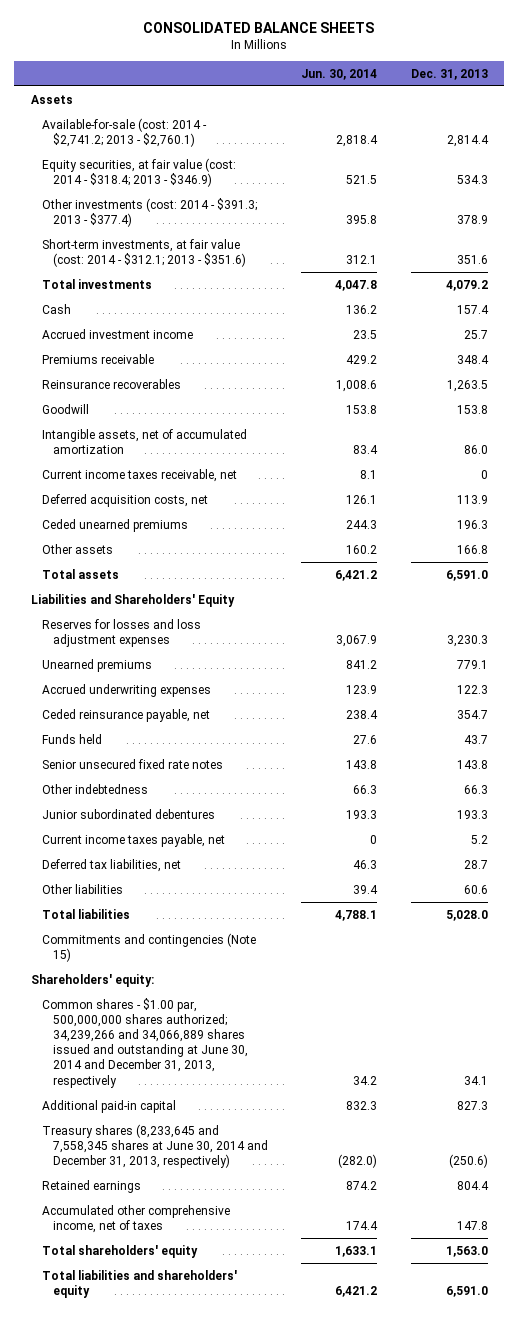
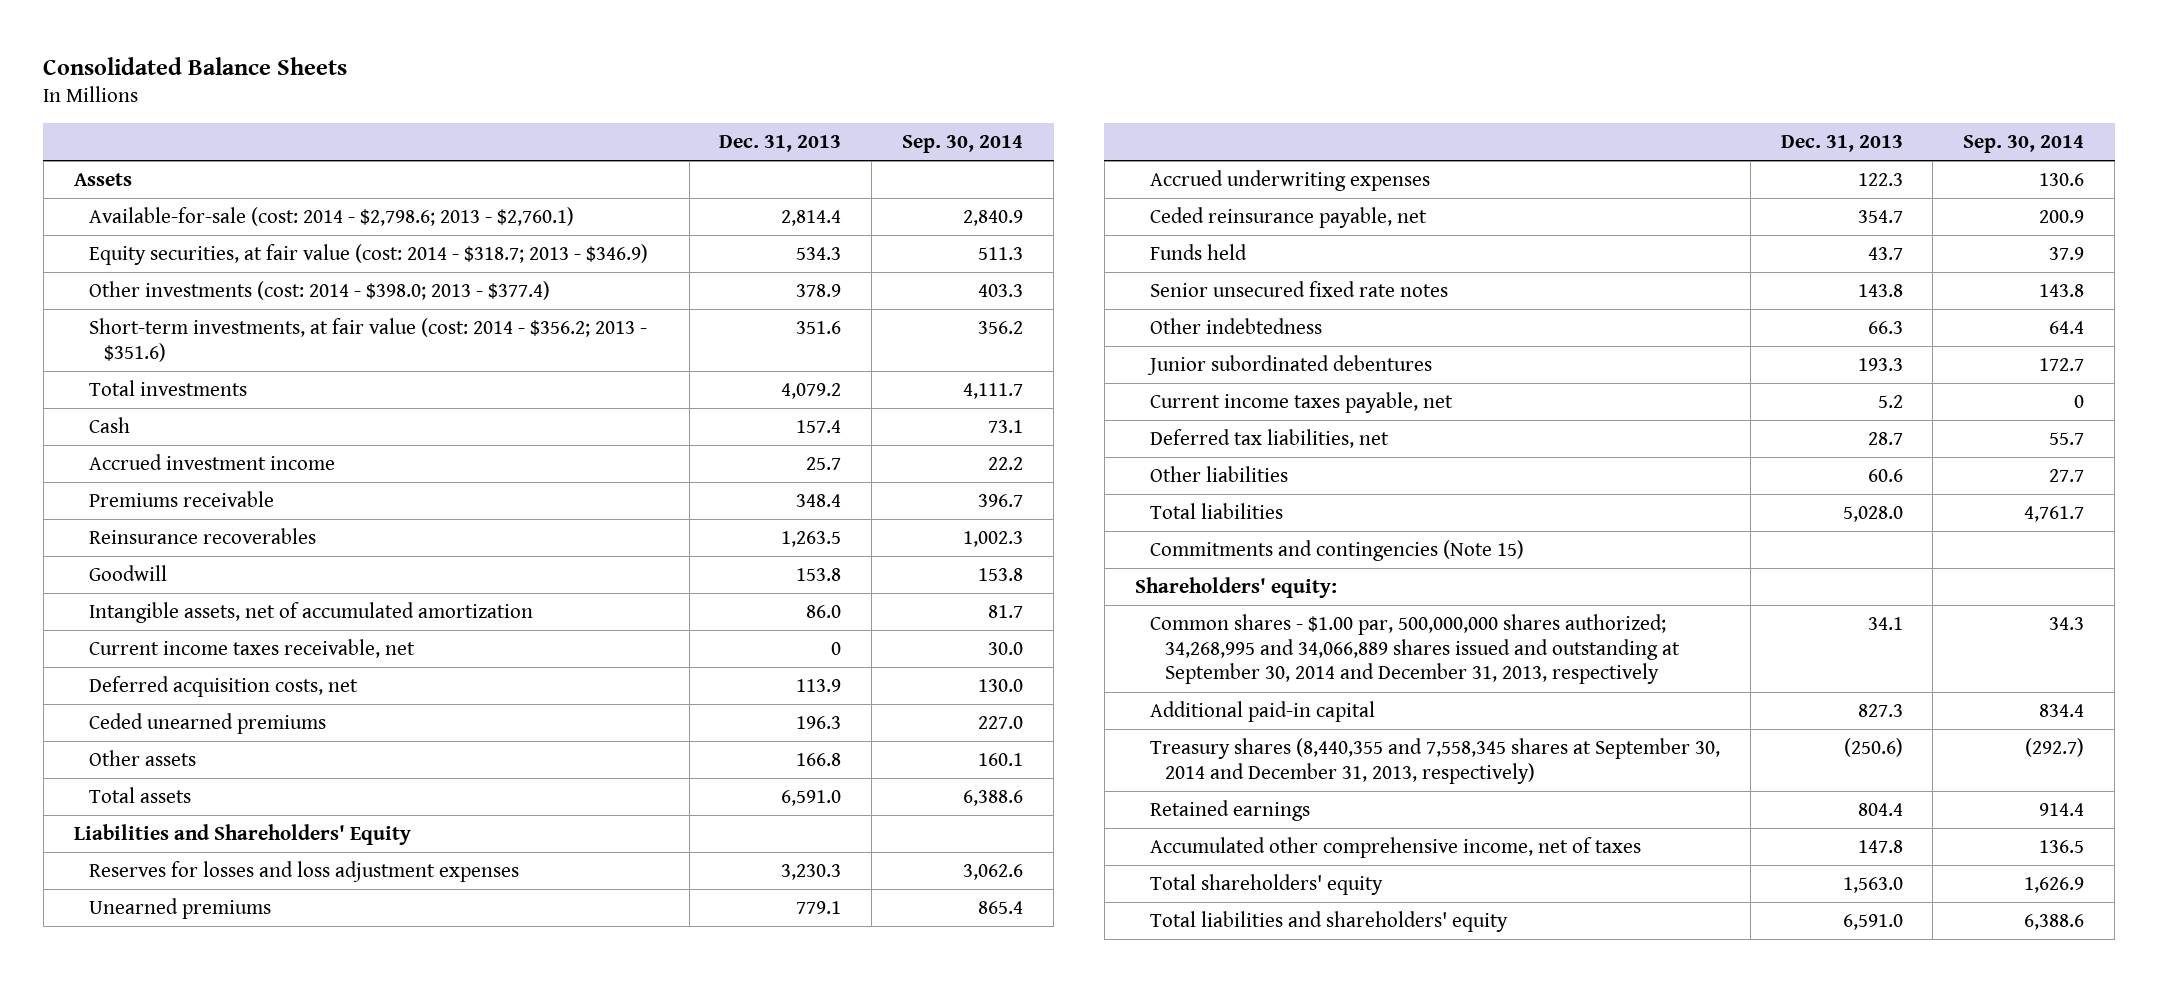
[143,22,375,34] CONSOLIDATED BALANCE SHEETS -> [43,56,348,75] Consolidated Balance Sheets
[301,68,378,80] Jun. 30, 2014 -> none
none -> [902,134,1024,153] Sep. 30, 2014
[41,117,207,147] Available-for-sale (cost: 2014 - $2,741.2; 2013 - $2,760.1) -> [88,207,574,227] Available-for-sale (cost: 2014 - $2,798.6; 2013 - $2,760.1)
[41,157,236,187] Equity securities, at fair value (cost: 2014 - $318.4; 2013 - $346.9) -> [88,244,648,266] Equity securities, at fair value (cost: 2014 - $318.7; 2013 - $346.9)
[41,197,257,227] Other investments (cost: 2014 - $391.3; 2013 - $377.4) -> [88,281,550,301] Other investments (cost: 2014 - $398.0; 2013 - $377.4)
[41,238,246,267] Short-term investments, at fair value (cost: 2014 - $312.1; 2013 - $351.6) -> [88,318,647,362] Short-term investments, at fair value (cost: 2014 - $356.2; 2013 - $351.6)
[41,997,248,1088] Common shares - $1.00 par, 500,000,000 shares authorized; 34,239,266 and 34,066,889 shares issued and outstanding at June 30, 2014 and December 31, 2013, respectively -> [1149,614,1680,685] Common shares - $1.00 par, 500,000,000 shares authorized; 34,268,995 and 34,066,889 shares issued and outstanding at September 30, 2014 and December 31, 2013, respectively
[41,1123,268,1168] Treasury shares (8,233,645 and 7,558,345 shares at June 30, 2014 and December 31, 2013, respectively) -> [1149,738,1720,784] Treasury shares (8,440,355 and 7,558,345 shares at September 30, 2014 and December 31, 2013, respectively)

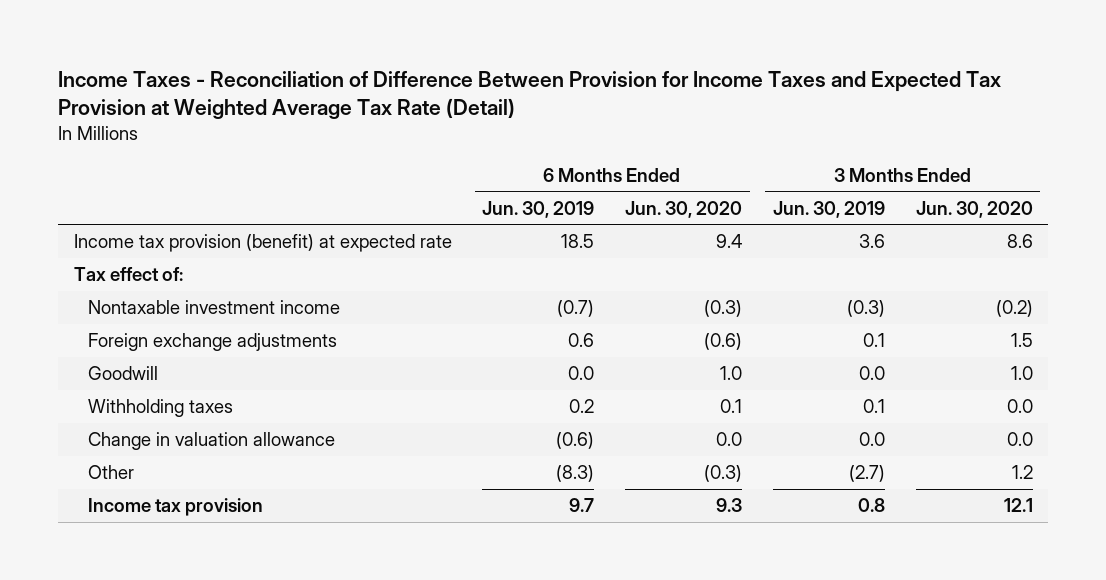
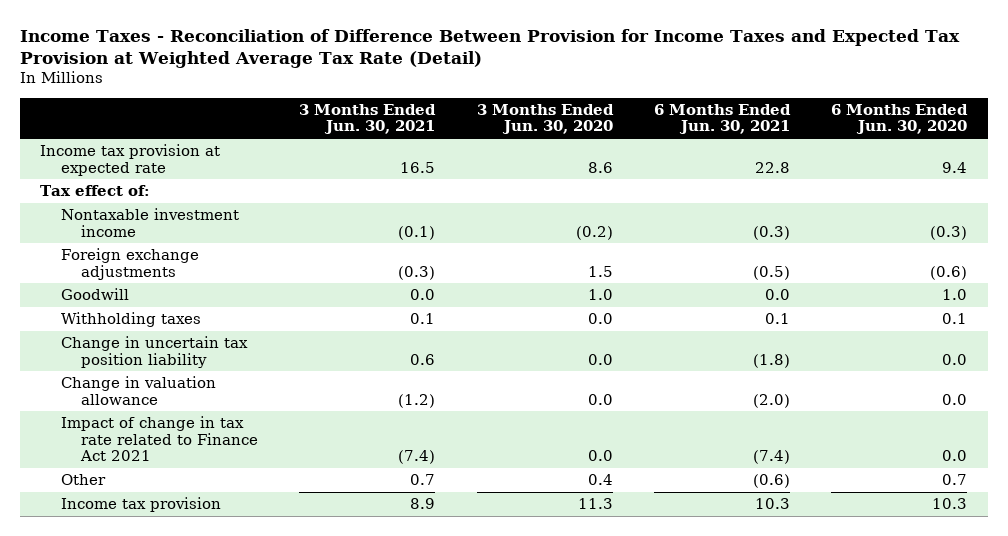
[482,200,595,218] Jun. 30, 2019 -> none
[772,200,885,218] Jun. 30, 2019 -> none
none -> [299,103,437,135] 3 Months Ended Jun. 30, 2021
none -> [654,103,792,135] 6 Months Ended Jun. 30, 2021
[73,234,452,253] Income tax provision (benefit) at expected rate -> [40,144,221,176] Income tax provision at expected rate
none -> [60,336,248,368] Change in uncertain tax position liability
none -> [60,416,259,462] Impact of change in tax rate related to Finance Act 2021
[704,465,743,483] (0.3) -> [942,474,968,486] 0.7
[1011,465,1033,480] 1.2 -> [587,474,613,486] 0.4
[716,498,743,513] 9.3 -> [932,498,968,510] 10.3
[1003,498,1033,513] 12.1 -> [577,498,613,510] 11.3

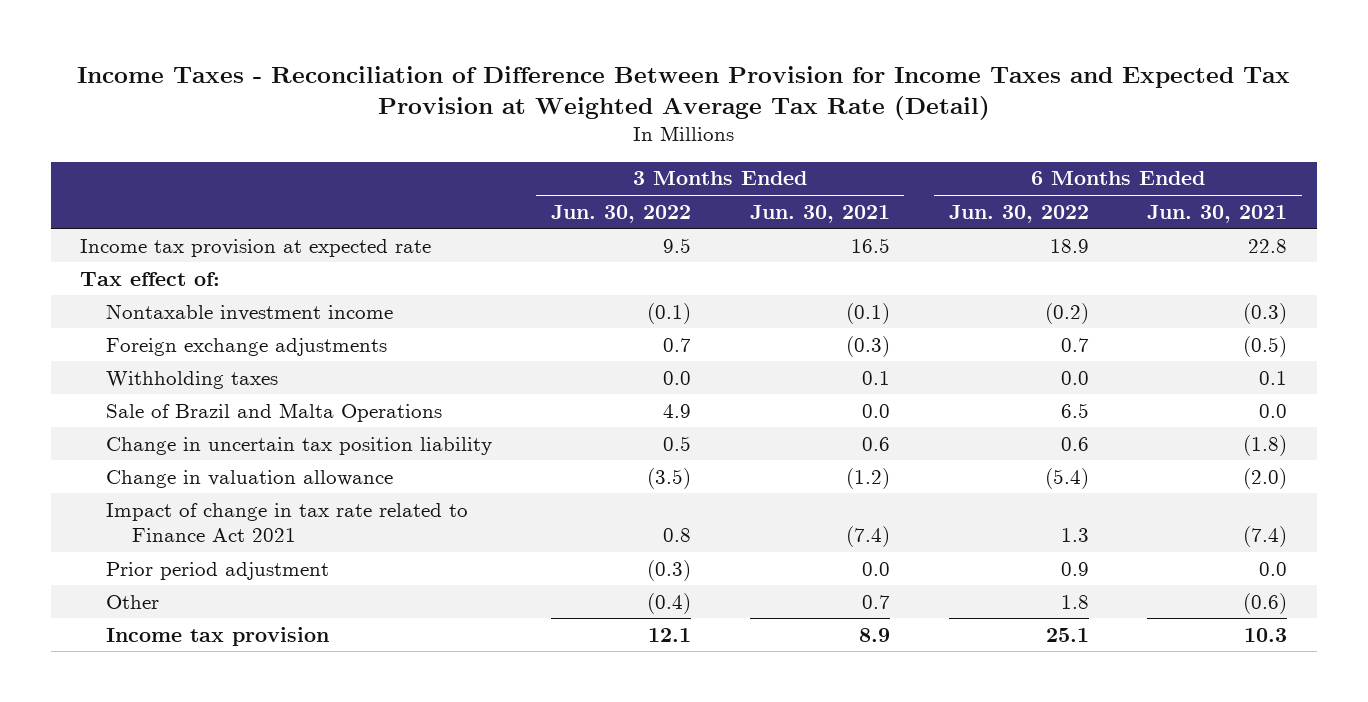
[476,103,614,135] 3 Months Ended Jun. 30, 2020 -> none
[831,103,969,135] 6 Months Ended Jun. 30, 2020 -> none
none -> [550,204,691,223] Jun. 30, 2022
none -> [948,204,1089,223] Jun. 30, 2022
[60,288,129,301] Goodwill -> none
none -> [106,402,443,422] Sale of Brazil and Malta Operations
none -> [106,561,330,580] Prior period adjustment

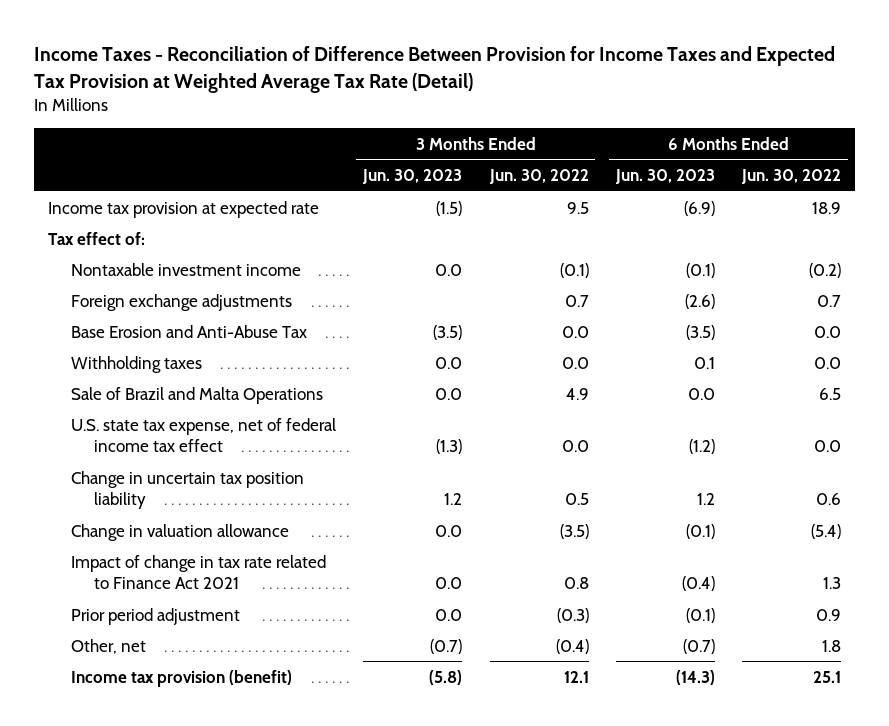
[749,204,890,223] Jun. 30, 2021 -> none
[1147,204,1288,223] Jun. 30, 2021 -> none
none -> [362,168,463,184] Jun. 30, 2023
none -> [614,168,715,184] Jun. 30, 2023
none -> [70,324,307,338] Base Erosion and Anti-Abuse Tax
none -> [70,417,336,452] U.S. state tax expense, net of federal income tax effect
[106,594,160,609] Other -> [70,638,146,654] Other, net
[106,626,330,646] Income tax provision -> [70,669,292,687] Income tax provision (benefit)

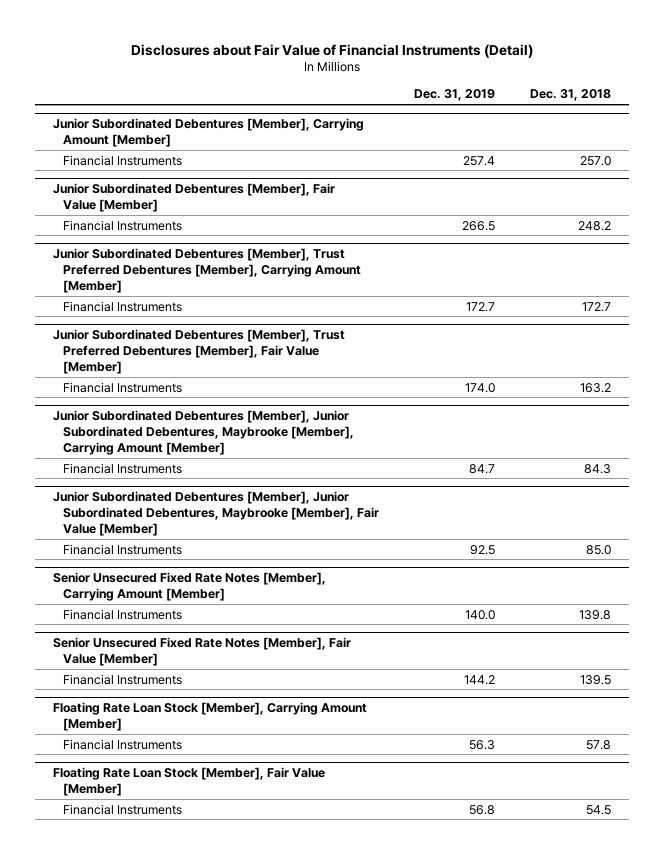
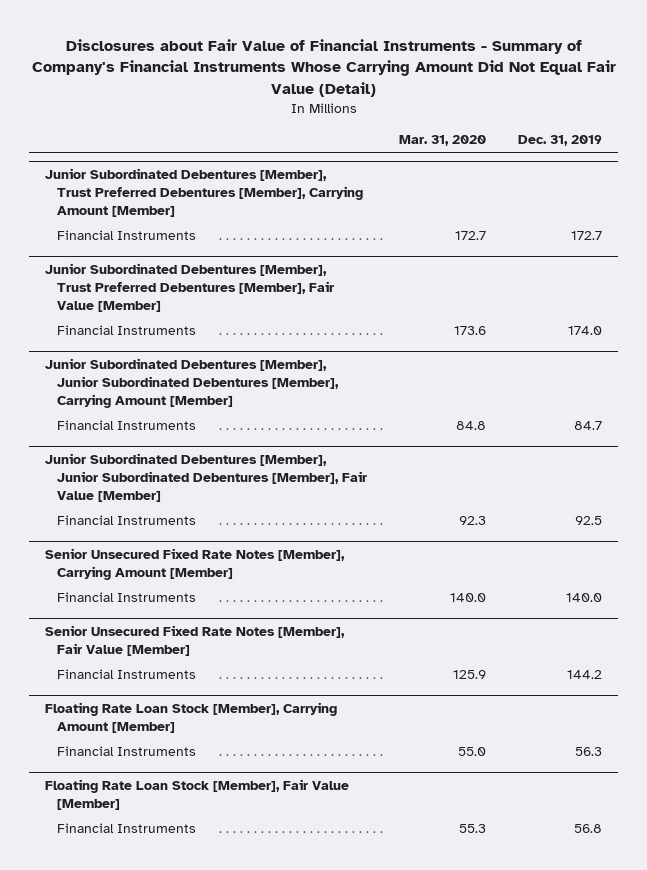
[131,43,534,58] Disclosures about Fair Value of Financial Instruments (Detail) -> [31,38,616,98] Disclosures about Fair Value of Financial Instruments - Summary of Company's Financial Instruments Whose Carrying Amount Did Not Equal Fair Value (Detail)
[530,89,612,102] Dec. 31, 2018 -> none
none -> [398,135,486,147] Mar. 31, 2020
[52,117,364,147] Junior Subordinated Debentures [Member], Carrying Amount [Member] -> none
[63,154,183,166] Financial Instruments -> none
[52,182,335,212] Junior Subordinated Debentures [Member], Fair Value [Member] -> none
[63,219,183,231] Financial Instruments -> none
[52,409,355,455] Junior Subordinated Debentures [Member], Junior Subordinated Debentures, Maybrooke [Member], Carrying Amount [Member] -> [45,358,339,409] Junior Subordinated Debentures [Member], Junior Subordinated Debentures [Member], Carrying Amount [Member]
[52,490,380,536] Junior Subordinated Debentures [Member], Junior Subordinated Debentures, Maybrooke [Member], Fair Value [Member] -> [45,453,367,503] Junior Subordinated Debentures [Member], Junior Subordinated Debentures [Member], Fair Value [Member]

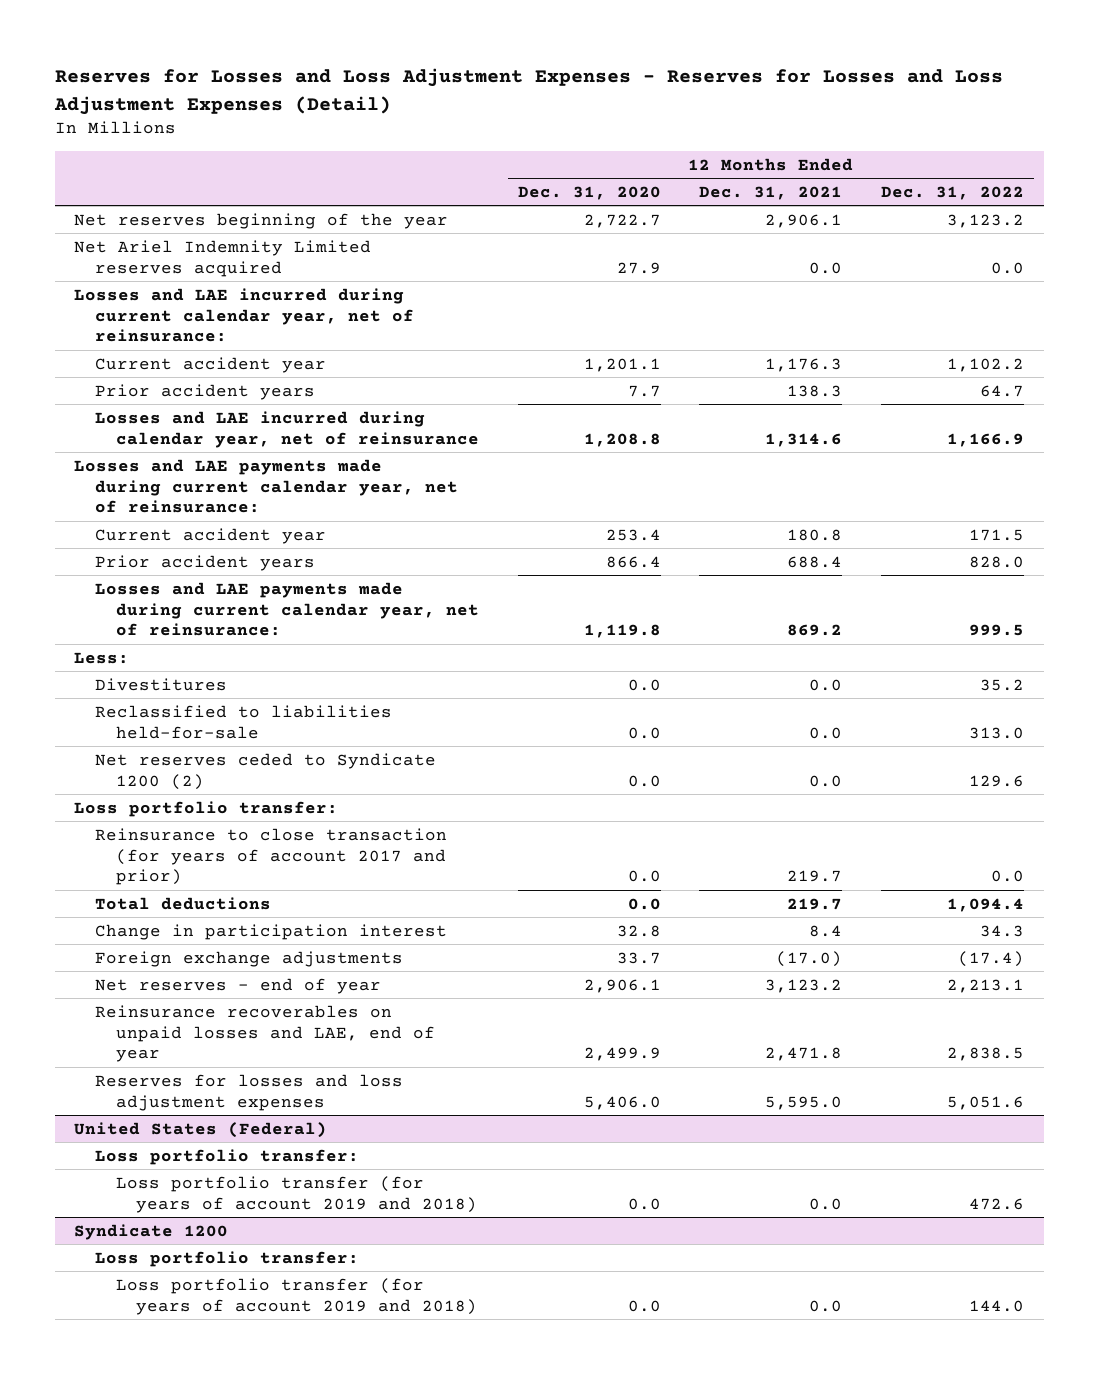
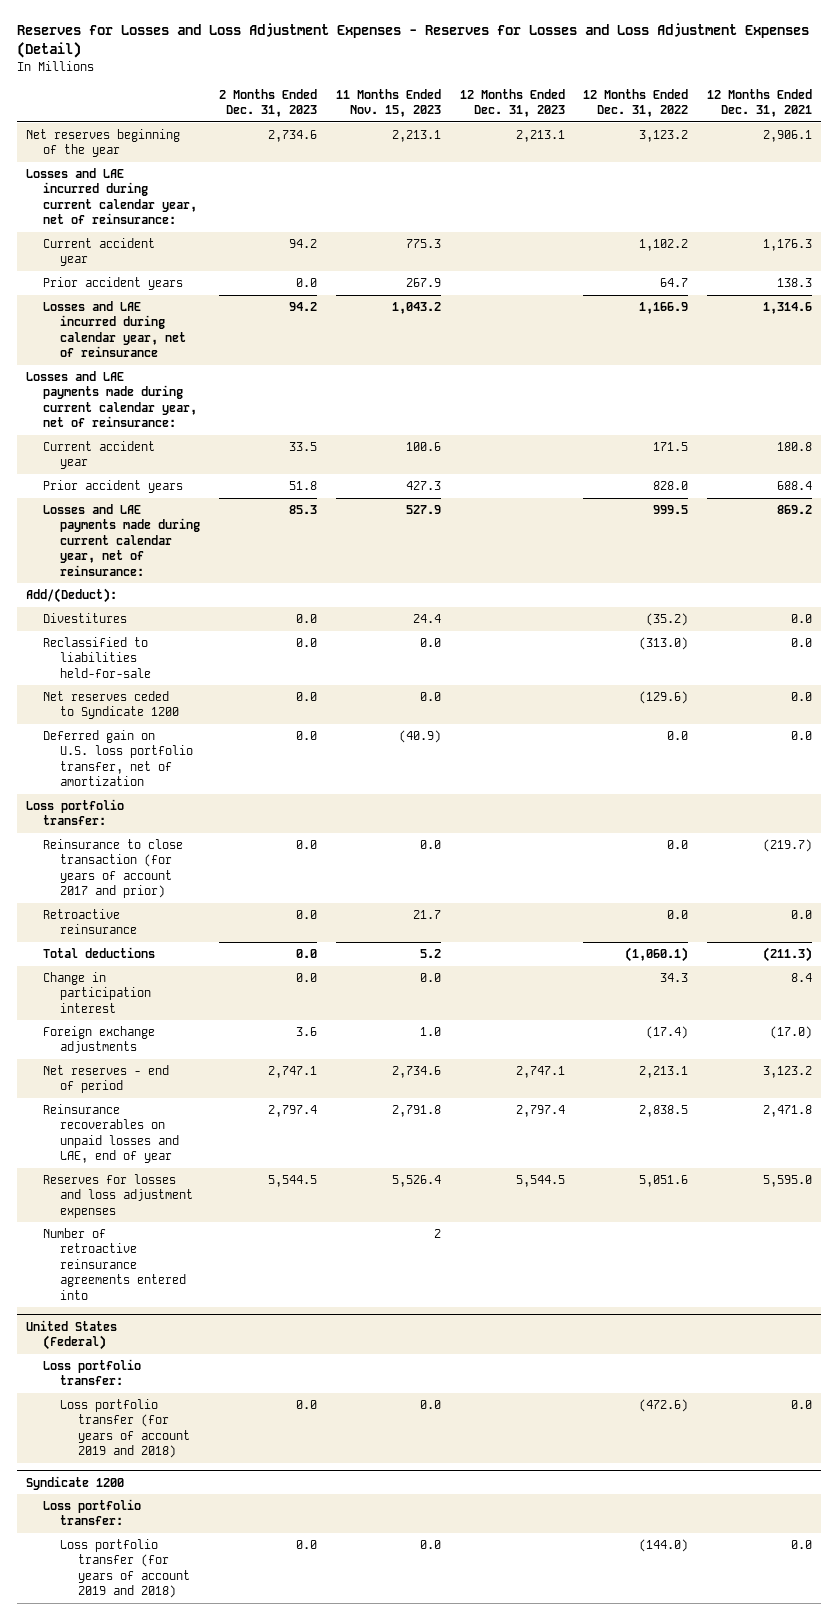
[517,185,661,200] Dec. 31, 2020 -> none
none -> [219,88,318,118] 2 Months Ended Dec. 31, 2023
none -> [335,88,441,118] 11 Months Ended Nov. 15, 2023
none -> [459,88,565,118] 12 Months Ended Dec. 31, 2023
[74,239,372,277] Net Ariel Indemnity Limited reserves acquired -> none
[74,651,130,664] Less: -> [25,588,117,604] Add/(Deduct):
[980,678,1025,691] 35.2 -> [646,613,689,627] (35.2)
[969,726,1025,739] 313.0 -> [639,637,689,651] (313.0)
[95,752,437,790] Net reserves ceded to Syndicate 1200 (2) -> [43,691,180,720] Net reserves ceded to Syndicate 1200
[969,774,1025,787] 129.6 -> [639,691,689,705] (129.6)
none -> [43,730,194,787] Deferred gain on U.S. loss portfolio transfer, net of amortization
[787,870,843,883] 219.7 -> [763,839,813,853] (219.7)
none -> [43,909,138,935] Retroactive reinsurance
[787,897,843,910] 219.7 -> [763,947,813,963] (211.3)
[947,897,1025,912] 1,094.4 -> [625,947,689,963] (1,060.1)
[95,977,382,994] Net reserves - end of year -> [43,1065,170,1094] Net reserves - end of period
none -> [43,1228,187,1300] Number of retroactive reinsurance agreements entered into
[969,1197,1025,1210] 472.6 -> [639,1399,689,1413] (472.6)
[969,1299,1025,1312] 144.0 -> [639,1539,689,1553] (144.0)

